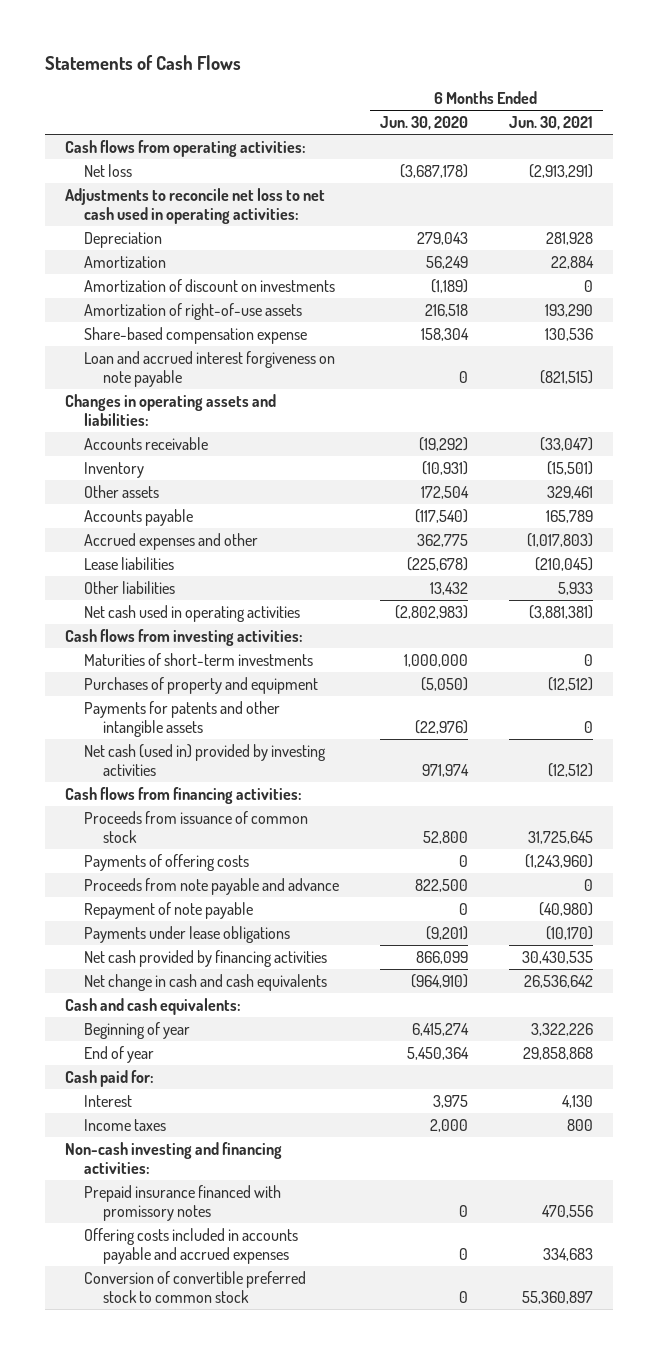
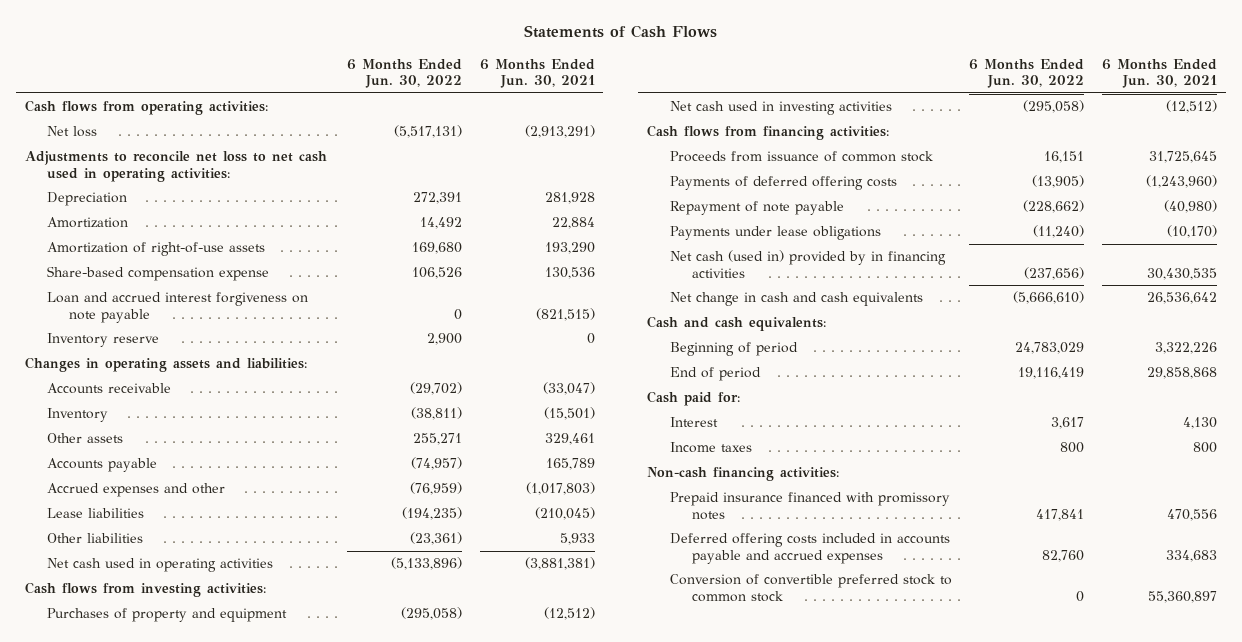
[379,116,468,131] Jun. 30, 2020 -> none
none -> [346,58,462,89] 6 Months Ended Jun. 30, 2022
[83,278,335,292] Amortization of discount on investments -> none
none -> [46,333,159,348] Inventory reserve
[83,652,313,666] Maturities of short-term investments -> none
[83,700,280,737] Payments for patents and other intangible assets -> none
[83,743,326,776] Net cash (used in) provided by investing activities -> [669,101,892,116] Net cash used in investing activities
[83,877,339,895] Proceeds from note payable and advance -> none
[83,853,249,871] Payments of offering costs -> [669,176,897,191] Payments of deferred offering costs
[83,949,327,967] Net cash provided by financing activities -> [669,250,946,278] Net cash (used in) provided by in financing activities
[83,1021,190,1039] Beginning of year -> [669,342,798,357] Beginning of period
[83,1045,154,1063] End of year -> [669,367,761,382] End of period
[65,1141,283,1174] Non-cash investing and financing activities: -> [647,467,840,482] Non-cash financing activities:
[83,1227,298,1264] Offering costs included in accounts payable and accrued expenses -> [669,533,950,564] Deferred offering costs included in accounts payable and accrued expenses

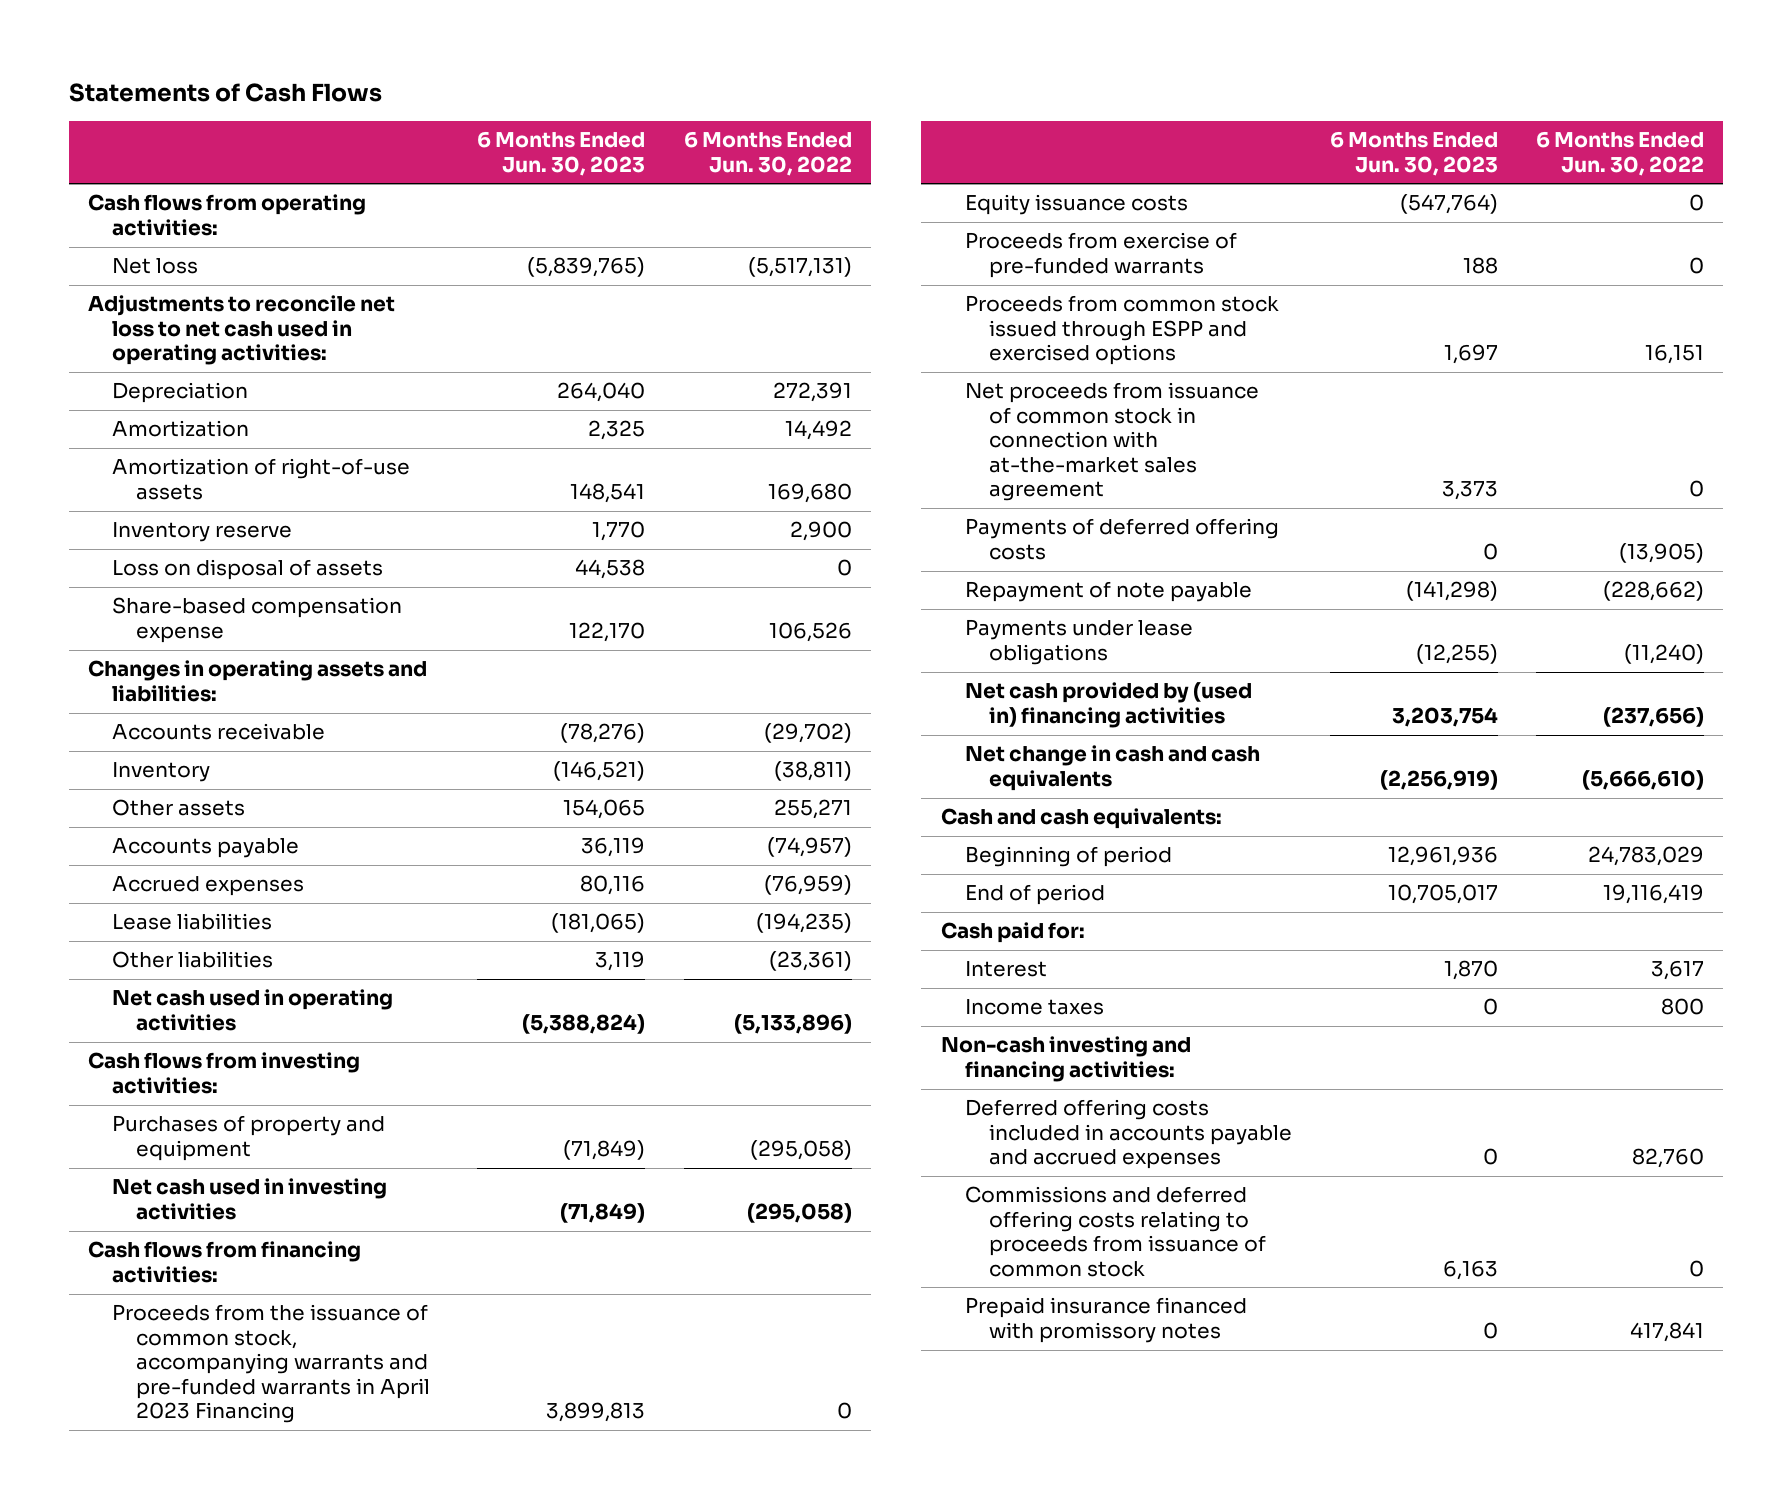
[479,58,595,89] 6 Months Ended Jun. 30, 2021 -> none
none -> [477,131,646,176] 6 Months Ended Jun. 30, 2023
[46,292,308,323] Loan and accrued interest forgiveness on note payable -> none
none -> [112,559,384,581] Loss on disposal of assets
[46,266,269,282] Share-based compensation expense -> [112,597,403,643] Share-based compensation expense
[46,483,225,498] Accrued expenses and other -> [112,876,305,897] Accrued expenses
none -> [112,1304,431,1424] Proceeds from the issuance of common stock, accompanying warrants and pre-funded warrants in April 2023 Financing
none -> [964,194,1188,216] Equity issuance costs
none -> [964,232,1237,278] Proceeds from exercise of pre-funded warrants
none -> [964,295,1279,366] Proceeds from common stock issued through ESPP and exercised options
[669,151,933,163] Proceeds from issuance of common stock -> [964,382,1259,502] Net proceeds from issuance of common stock in connection with at-the-market sales agreement
[1044,151,1085,164] 16,151 -> [1688,480,1704,498] 0
[669,250,946,278] Net cash (used in) provided by in financing activities -> [964,682,1252,728] Net cash provided by (used in) financing activities
[647,467,840,482] Non-cash financing activities: -> [940,1036,1191,1082] Non-cash investing and financing activities:
[669,574,952,602] Conversion of convertible preferred stock to common stock -> none
none -> [964,1186,1266,1277] Commissions and deferred offering costs relating to proceeds from issuance of common stock
[669,492,950,520] Prepaid insurance financed with promissory notes -> [964,1297,1247,1343] Prepaid insurance financed with promissory notes

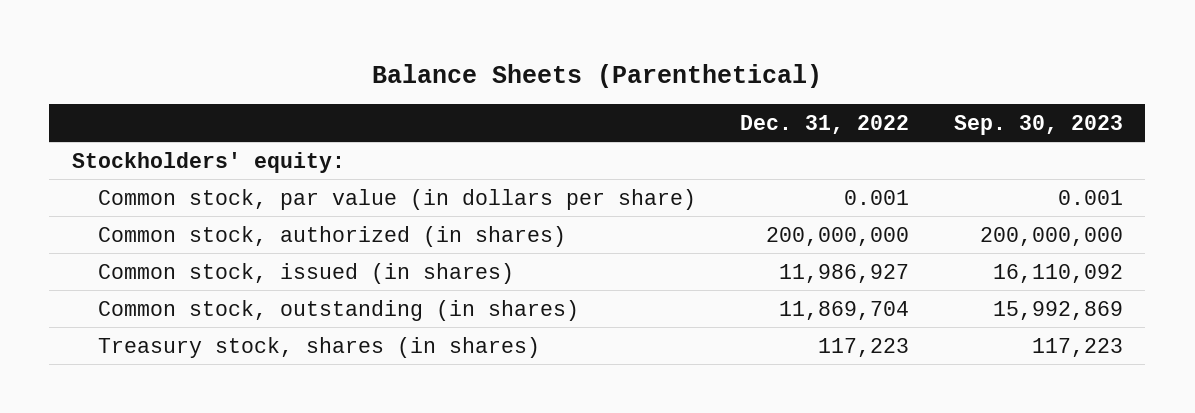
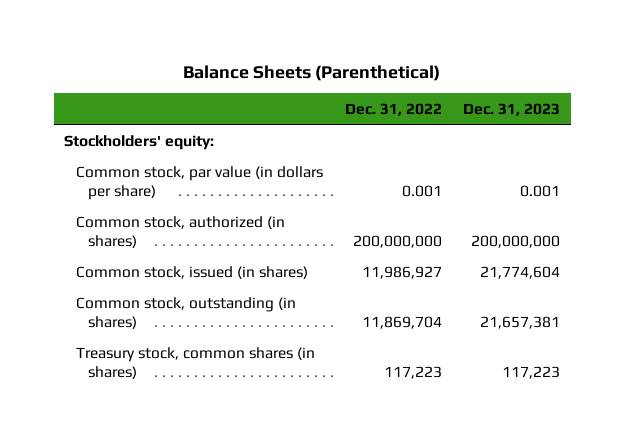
[954,114,1124,135] Sep. 30, 2023 -> none
none -> [463,102,561,116] Dec. 31, 2023
[97,336,540,358] Treasury stock, shares (in shares) -> [76,346,316,379] Treasury stock, common shares (in shares)

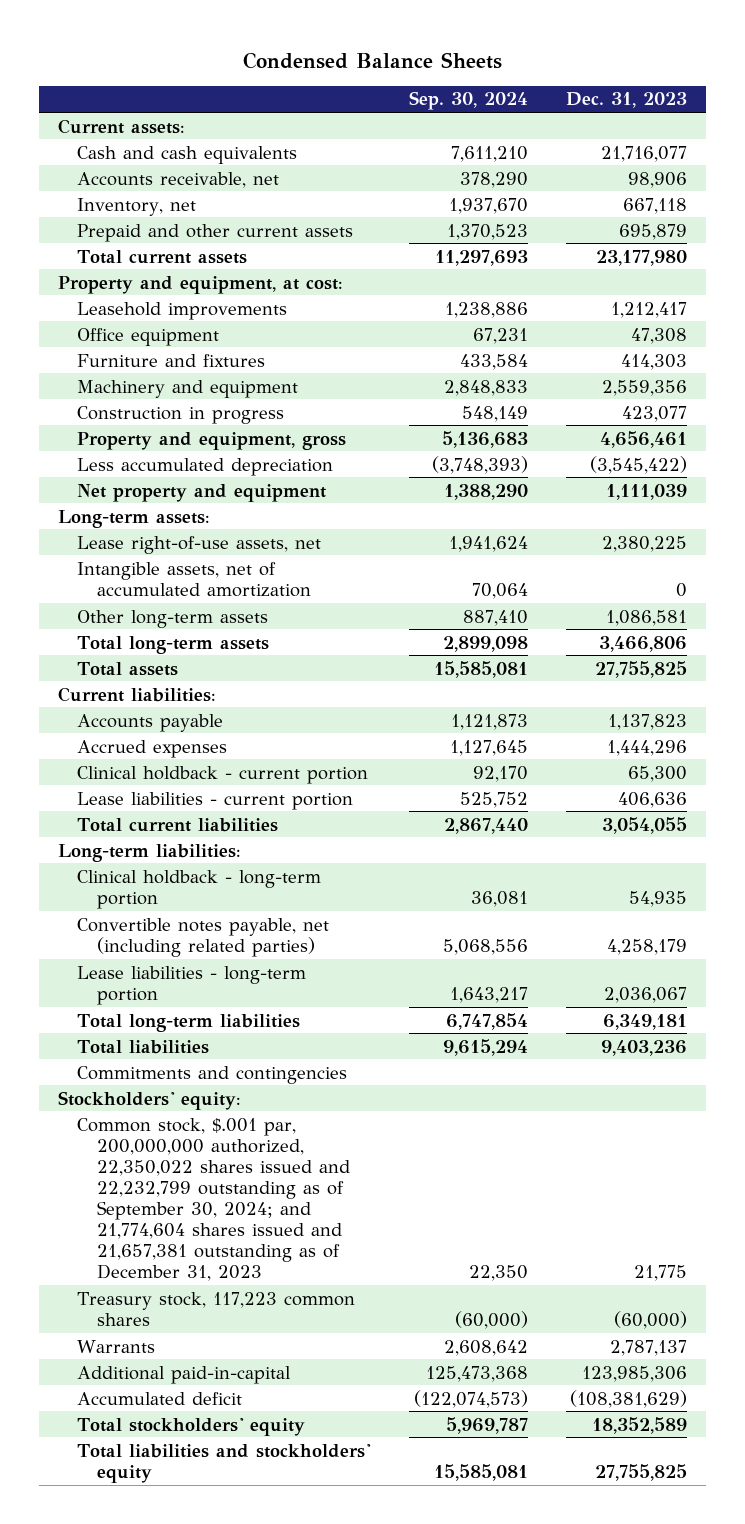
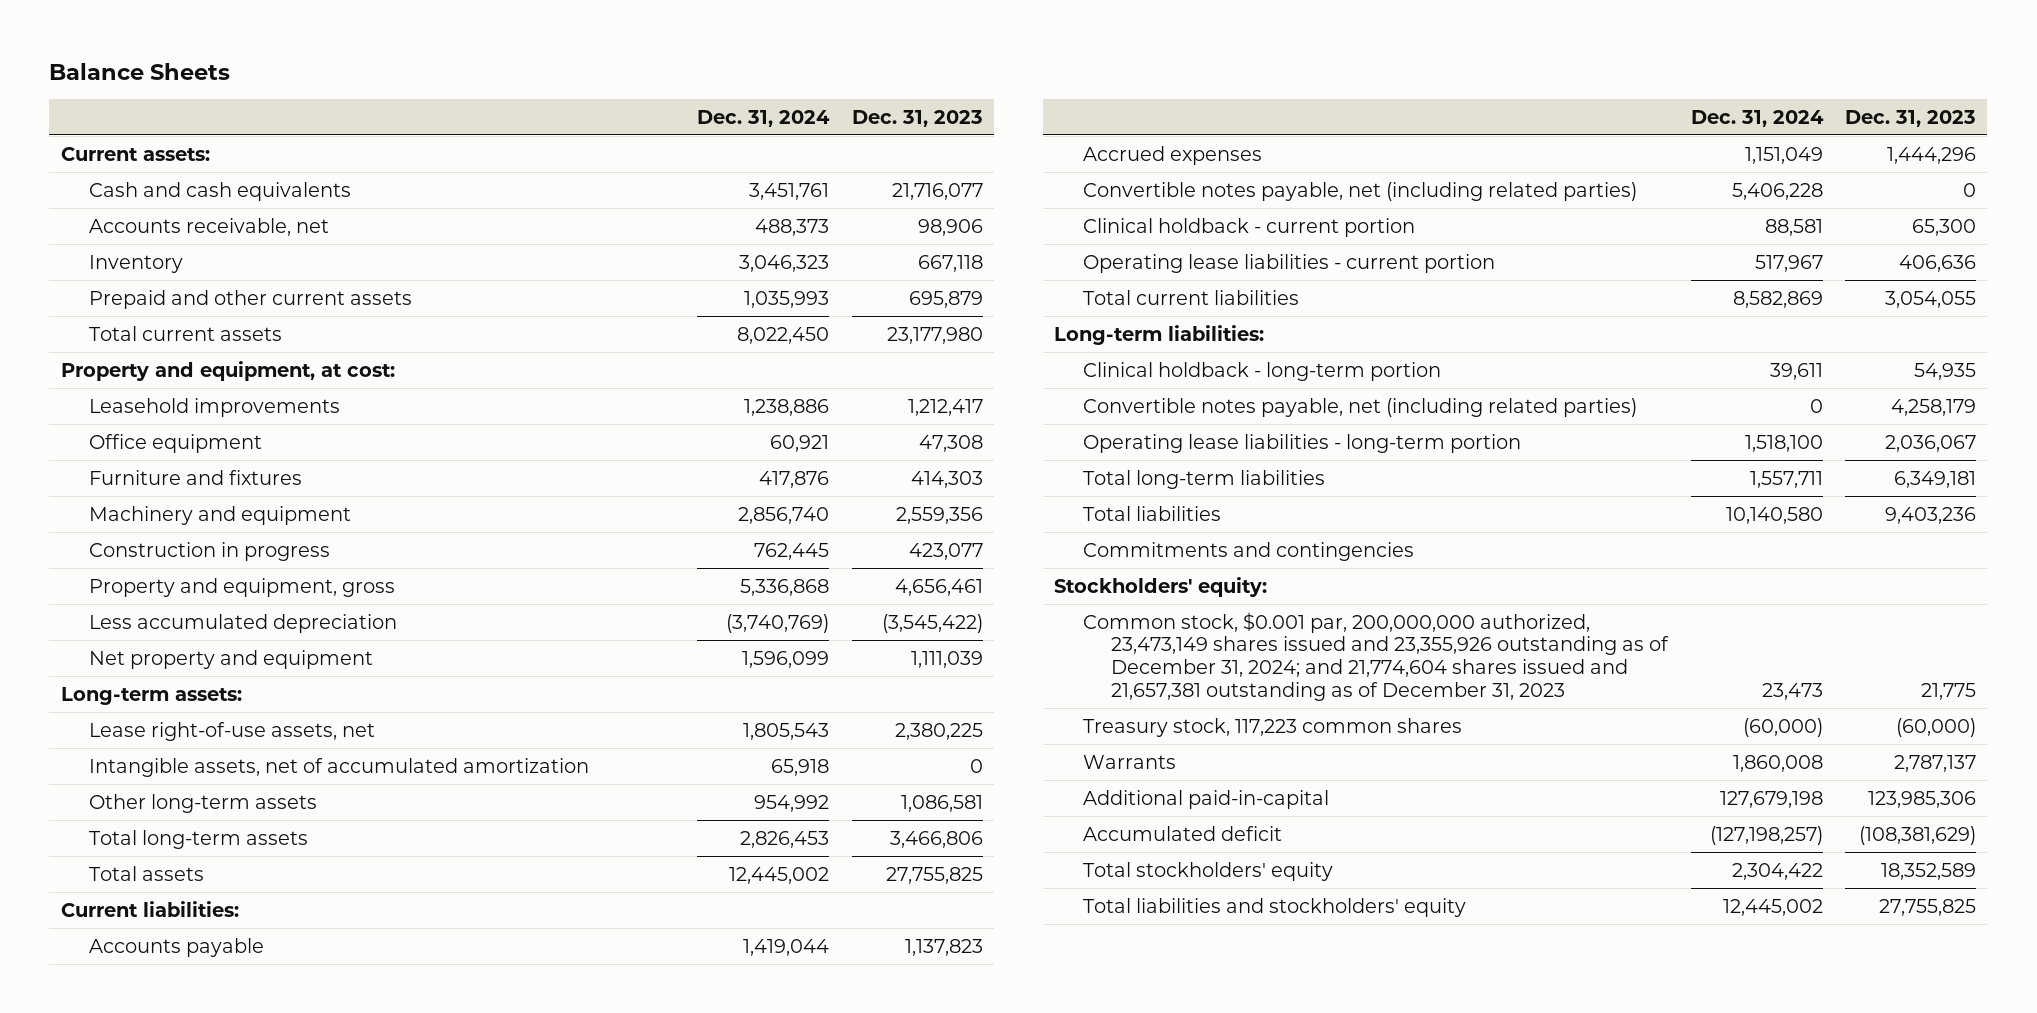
[242,51,502,69] Condensed Balance Sheets -> [49,62,231,80] Balance Sheets
[408,91,528,111] Sep. 30, 2024 -> none
none -> [697,109,831,127] Dec. 31, 2024
[77,197,197,216] Inventory, net -> [89,254,184,273] Inventory
none -> [1082,181,1637,201] Convertible notes payable, net (including related parties)
[77,791,354,810] Lease liabilities - current portion -> [1082,253,1495,273] Operating lease liabilities - current portion
[77,965,307,1005] Lease liabilities - long-term portion -> [1082,433,1521,453] Operating lease liabilities - long-term portion
[77,1117,350,1281] Common stock, $.001 par, 200,000,000 authorized, 22,350,022 shares issued and 22,232,799 outstanding as of September 30, 2024; and 21,774,604 shares issued and 21,657,381 outstanding as of December 31, 2023 -> [1082,611,1670,701] Common stock, $0.001 par, 200,000,000 authorized, 23,473,149 shares issued and 23,355,926 outstanding as of December 31, 2024; and 21,774,604 shares issued and 21,657,381 outstanding as of December 31, 2023

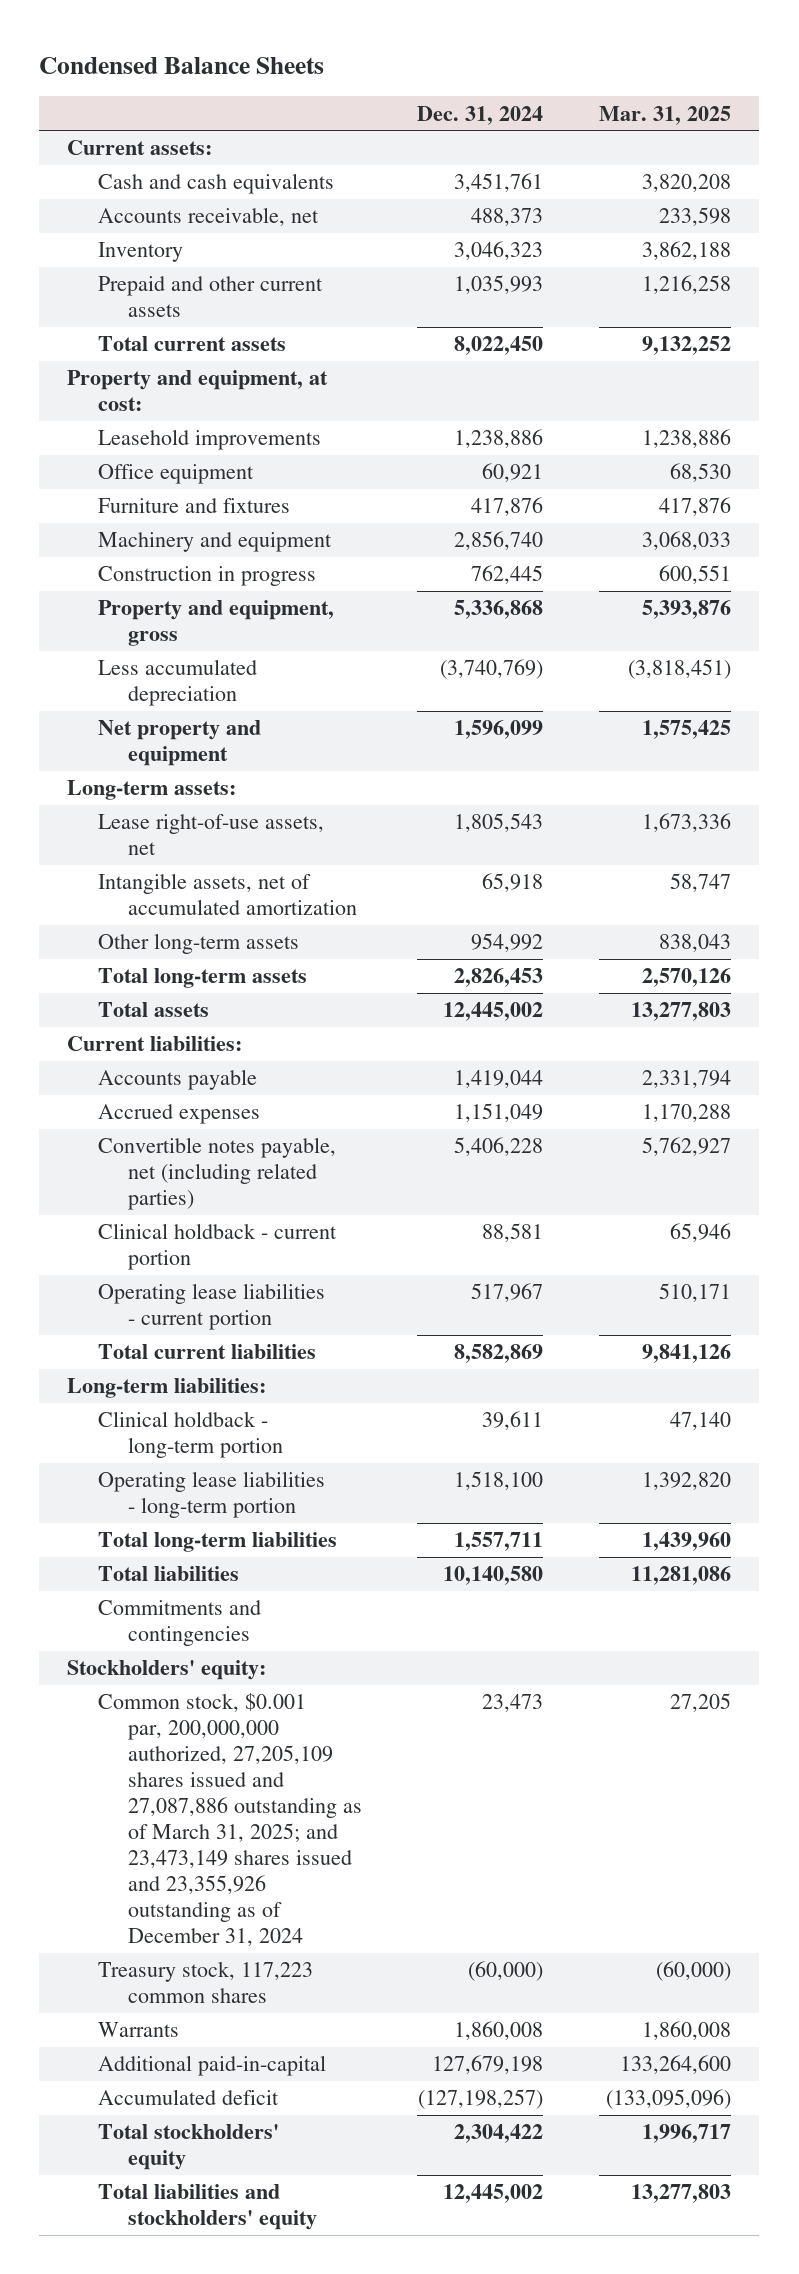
[49,62,231,80] Balance Sheets -> [39,56,325,74] Condensed Balance Sheets
[851,109,983,127] Dec. 31, 2023 -> none
none -> [599,105,732,125] Mar. 31, 2025
[1082,397,1637,417] Convertible notes payable, net (including related parties) -> none
[1082,611,1670,701] Common stock, $0.001 par, 200,000,000 authorized, 23,473,149 shares issued and 23,355,926 outstanding as of December 31, 2024; and 21,774,604 shares issued and 21,657,381 outstanding as of December 31, 2023 -> [97,1693,362,1947] Common stock, $0.001 par, 200,000,000 authorized, 27,205,109 shares issued and 27,087,886 outstanding as of March 31, 2025; and 23,473,149 shares issued and 23,355,926 outstanding as of December 31, 2024

